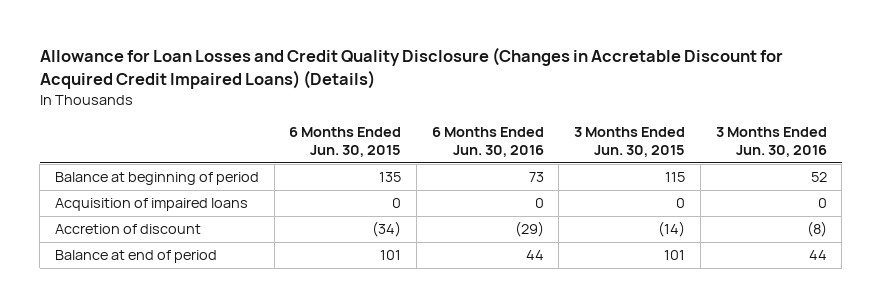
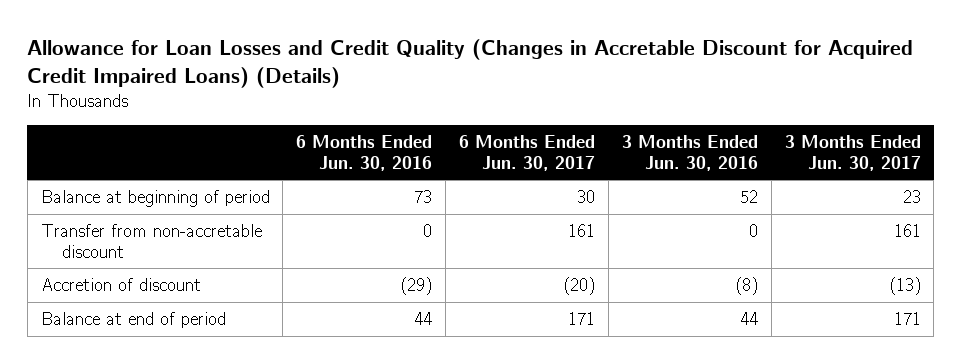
[39,47,783,90] Allowance for Loan Losses and Credit Quality Disclosure (Changes in Accretable Discount for Acquired Credit Impaired Loans) (Details) -> [27,39,914,88] Allowance for Loan Losses and Credit Quality (Changes in Accretable Discount for Acquired Credit Impaired Loans) (Details)
[289,127,402,158] 6 Months Ended Jun. 30, 2015 -> none
[574,127,686,158] 3 Months Ended Jun. 30, 2015 -> none
none -> [459,134,596,171] 6 Months Ended Jun. 30, 2017
none -> [784,134,921,171] 3 Months Ended Jun. 30, 2017
[55,198,249,212] Acquisition of impaired loans -> [40,223,262,258] Transfer from non-accretable discount

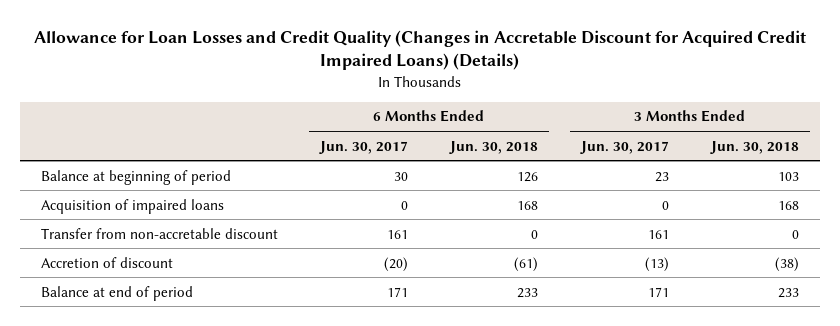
[296,134,433,171] 6 Months Ended Jun. 30, 2016 -> none
[621,134,758,171] 3 Months Ended Jun. 30, 2016 -> none
none -> [449,140,539,154] Jun. 30, 2018
none -> [710,140,800,154] Jun. 30, 2018
none -> [40,198,224,214] Acquisition of impaired loans

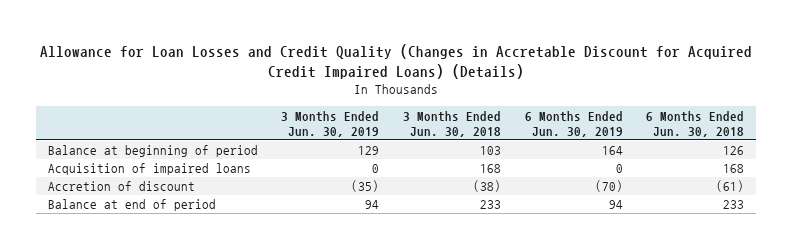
[319,140,409,154] Jun. 30, 2017 -> none
[579,140,669,154] Jun. 30, 2017 -> none
none -> [281,110,380,137] 3 Months Ended Jun. 30, 2019
none -> [524,110,623,137] 6 Months Ended Jun. 30, 2019
[40,227,278,239] Transfer from non-accretable discount -> none

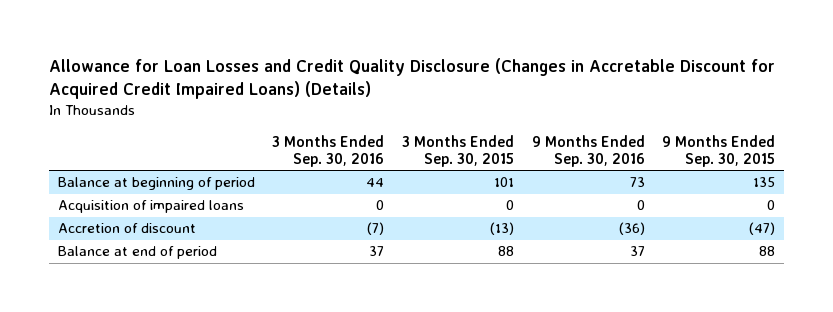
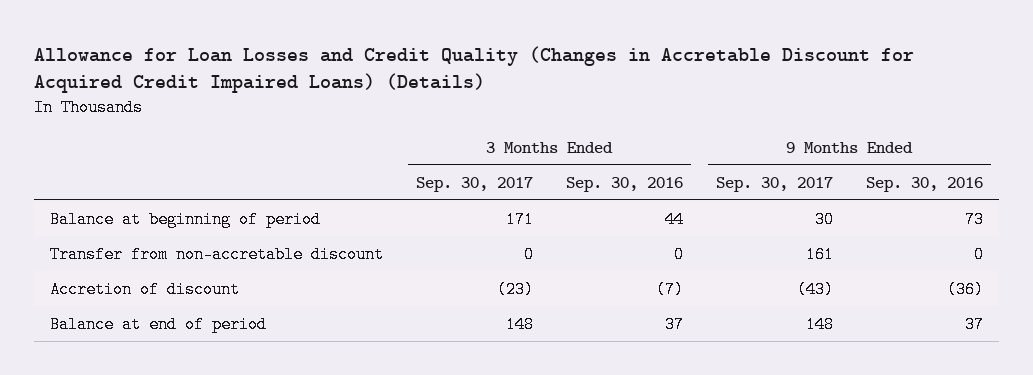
[49,58,776,100] Allowance for Loan Losses and Credit Quality Disclosure (Changes in Accretable Discount for Acquired Credit Impaired Loans) (Details) -> [33,45,914,94] Allowance for Loan Losses and Credit Quality (Changes in Accretable Discount for Acquired Credit Impaired Loans) (Details)
[402,134,515,168] 3 Months Ended Sep. 30, 2015 -> none
[662,134,776,168] 9 Months Ended Sep. 30, 2015 -> none
none -> [415,176,533,192] Sep. 30, 2017
none -> [715,176,833,192] Sep. 30, 2017
[57,200,244,214] Acquisition of impaired loans -> [49,245,384,263] Transfer from non-accretable discount

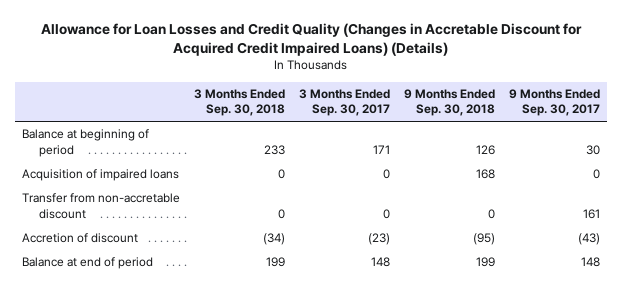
[565,176,683,192] Sep. 30, 2016 -> none
[865,176,983,192] Sep. 30, 2016 -> none
none -> [194,89,286,117] 3 Months Ended Sep. 30, 2018
none -> [404,89,496,117] 9 Months Ended Sep. 30, 2018
none -> [22,169,180,182] Acquisition of impaired loans

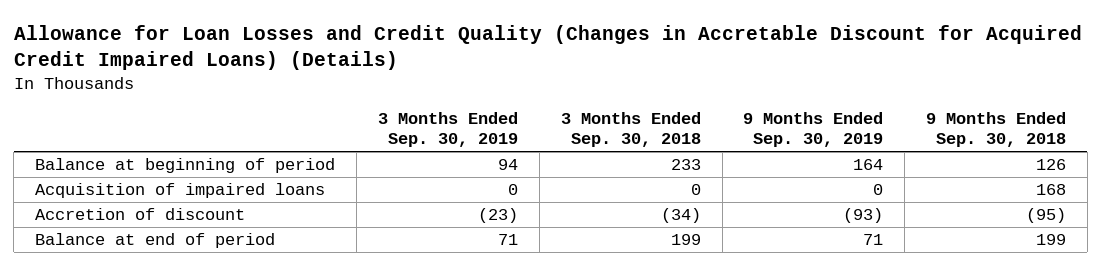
[299,89,391,117] 3 Months Ended Sep. 30, 2017 -> none
[509,89,601,117] 9 Months Ended Sep. 30, 2017 -> none
none -> [377,111,518,148] 3 Months Ended Sep. 30, 2019
none -> [743,111,884,148] 9 Months Ended Sep. 30, 2019
[22,193,181,219] Transfer from non-accretable discount -> none

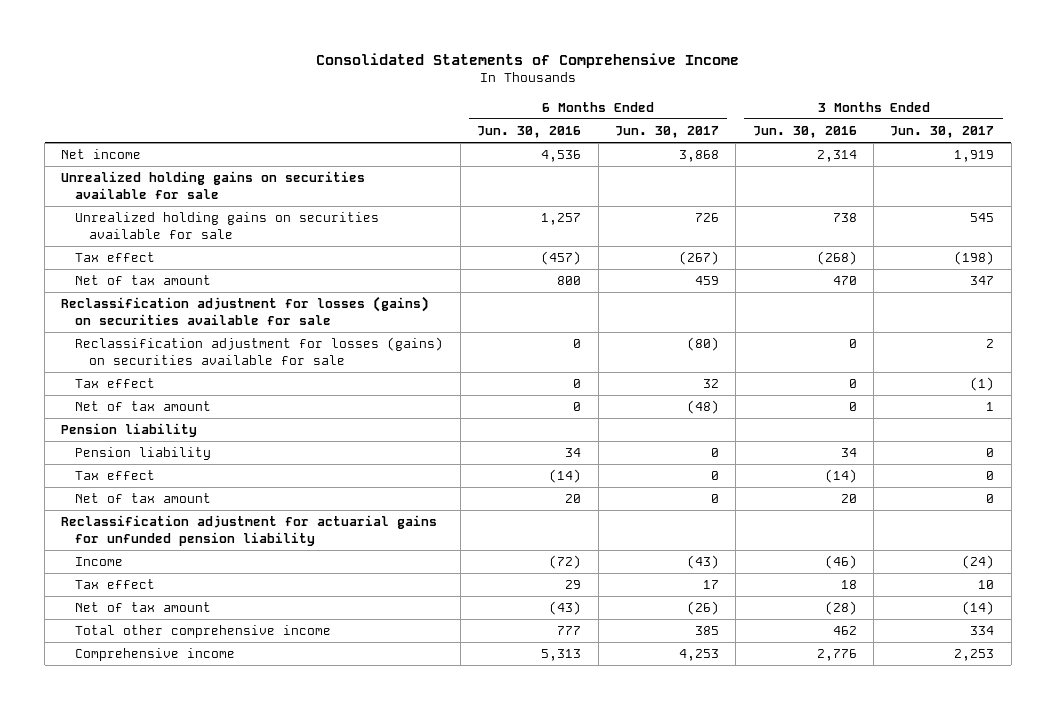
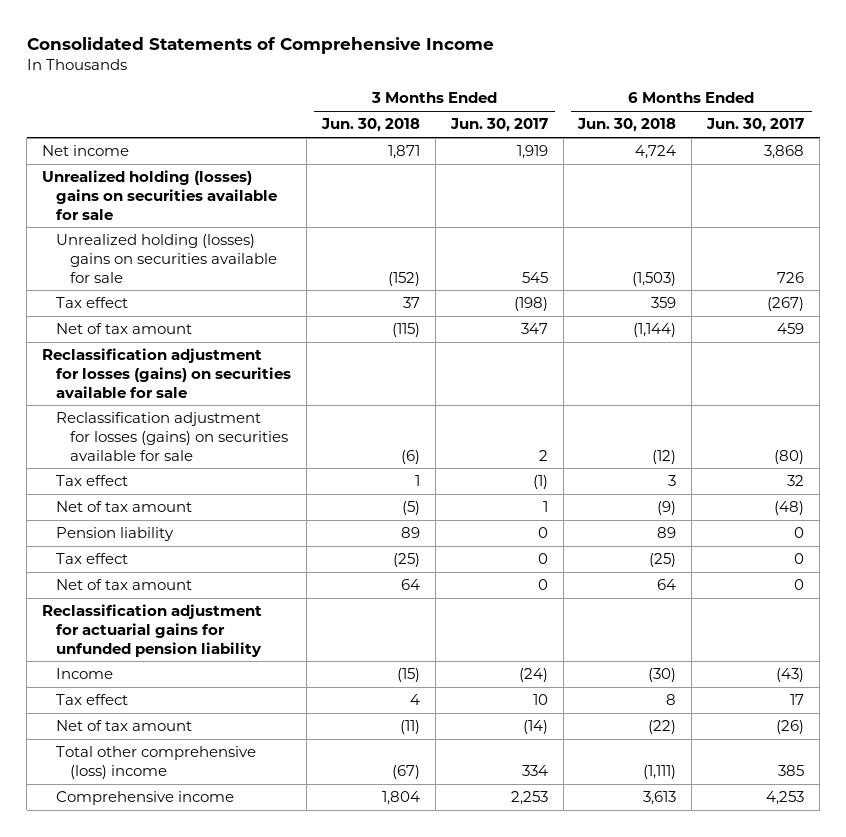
[477,125,582,138] Jun. 30, 2016 -> none
[752,125,857,138] Jun. 30, 2016 -> none
none -> [320,118,420,133] Jun. 30, 2018
none -> [577,118,677,133] Jun. 30, 2018
[61,171,366,199] Unrealized holding gains on securities available for sale -> [42,170,278,220] Unrealized holding (losses) gains on securities available for sale
[75,212,380,239] Unrealized holding gains on securities available for sale -> [56,234,278,283] Unrealized holding (losses) gains on securities available for sale
[61,423,198,438] Pension liability -> none
[75,625,332,639] Total other comprehensive income -> [56,746,257,779] Total other comprehensive (loss) income

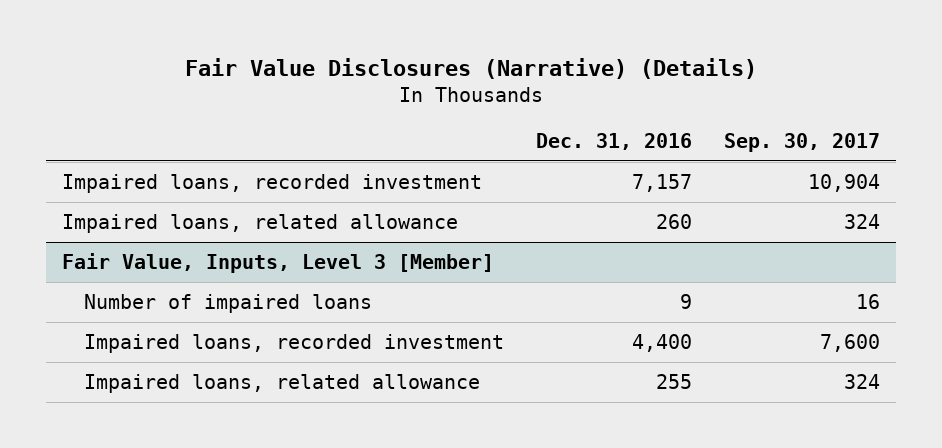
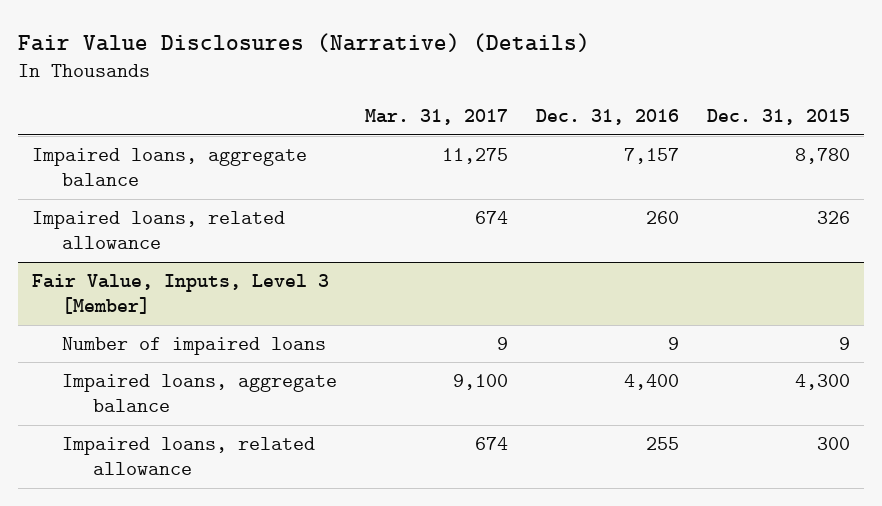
[724,133,881,153] Sep. 30, 2017 -> none
none -> [365,109,509,126] Mar. 31, 2017
none -> [706,109,850,126] Dec. 31, 2015
[61,173,482,193] Impaired loans, recorded investment -> [31,147,307,187] Impaired loans, aggregate balance
[83,333,504,353] Impaired loans, recorded investment -> [62,373,338,413] Impaired loans, aggregate balance

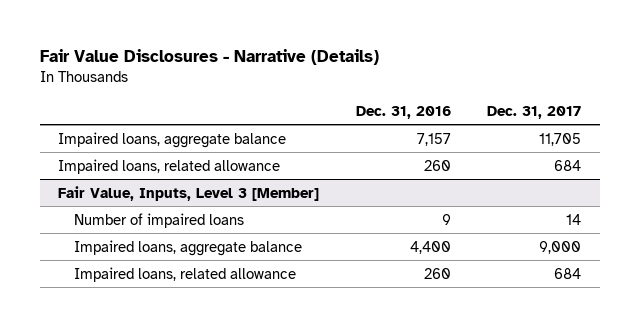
[17,32,590,52] Fair Value Disclosures (Narrative) (Details) -> [39,49,379,66] Fair Value Disclosures - Narrative (Details)
[365,109,509,126] Mar. 31, 2017 -> none
[706,109,850,126] Dec. 31, 2015 -> none
none -> [487,105,582,119] Dec. 31, 2017
[645,436,679,450] 255 -> [423,267,451,279] 260

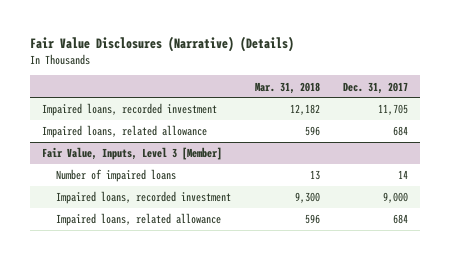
[39,49,379,66] Fair Value Disclosures - Narrative (Details) -> [29,36,294,53] Fair Value Disclosures (Narrative) (Details)
[355,105,451,119] Dec. 31, 2016 -> none
none -> [254,81,320,94] Mar. 31, 2018
[57,131,286,148] Impaired loans, aggregate balance -> [41,103,217,117] Impaired loans, recorded investment
[74,239,303,256] Impaired loans, aggregate balance -> [56,191,232,205] Impaired loans, recorded investment

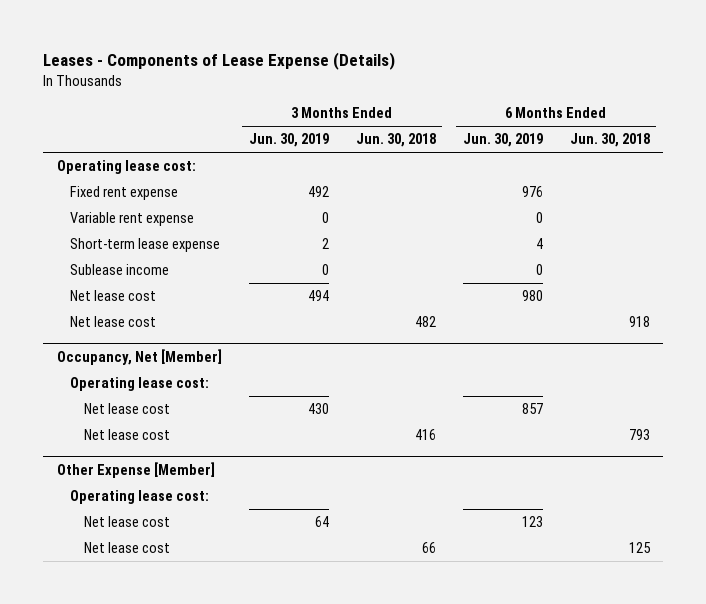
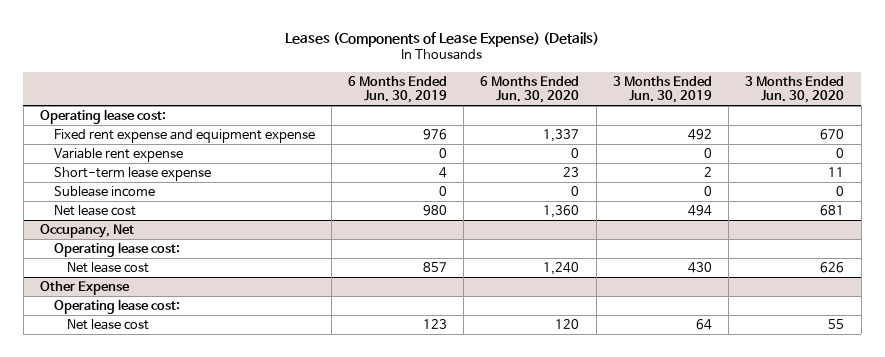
[43,51,396,70] Leases - Components of Lease Expense (Details) -> [285,31,600,47] Leases (Components of Lease Expense) (Details)
[355,133,436,148] Jun. 30, 2018 -> none
[569,133,650,148] Jun. 30, 2018 -> none
none -> [480,75,580,104] 6 Months Ended Jun. 30, 2020
none -> [745,75,845,104] 3 Months Ended Jun. 30, 2020
[70,186,179,201] Fixed rent expense -> [53,129,315,144] Fixed rent expense and equipment expense
[70,316,157,328] Net lease cost -> none
[56,348,222,365] Occupancy, Net [Member] -> [40,224,135,239] Occupancy, Net
[83,429,170,441] Net lease cost -> none
[56,461,215,478] Other Expense [Member] -> [40,281,131,296] Other Expense
[83,542,170,554] Net lease cost -> none

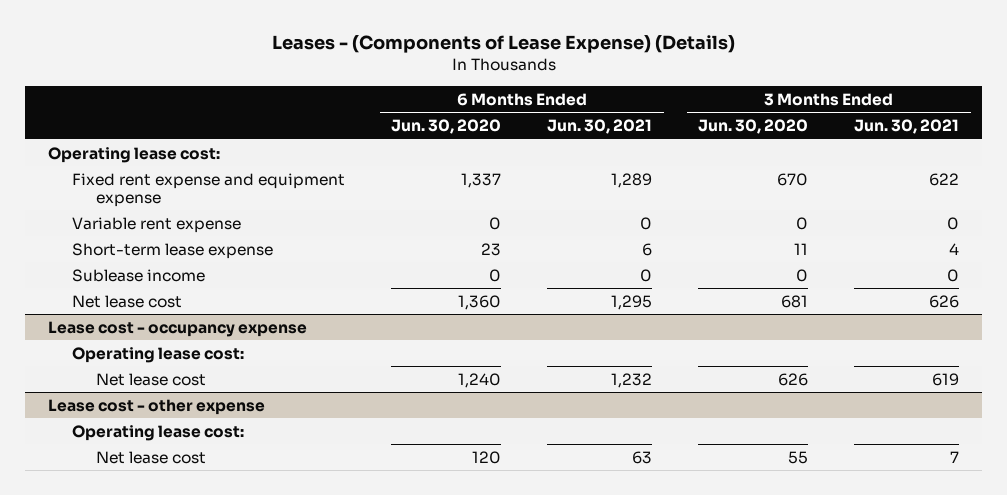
[285,31,600,47] Leases (Components of Lease Expense) (Details) -> [271,35,735,54] Leases - (Components of Lease Expense) (Details)
[348,75,448,104] 6 Months Ended Jun. 30, 2019 -> none
[612,75,712,104] 3 Months Ended Jun. 30, 2019 -> none
none -> [547,119,653,135] Jun. 30, 2021
none -> [854,119,960,135] Jun. 30, 2021
[40,224,135,239] Occupancy, Net -> [48,320,308,337] Lease cost - occupancy expense
[40,281,131,296] Other Expense -> [48,398,266,415] Lease cost - other expense

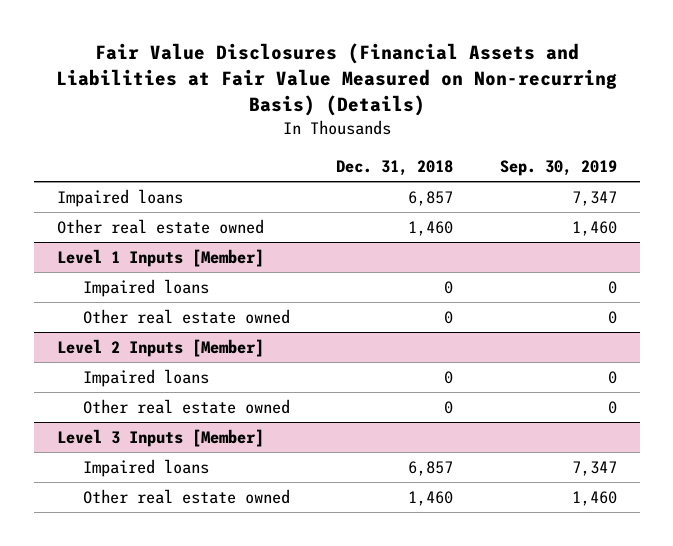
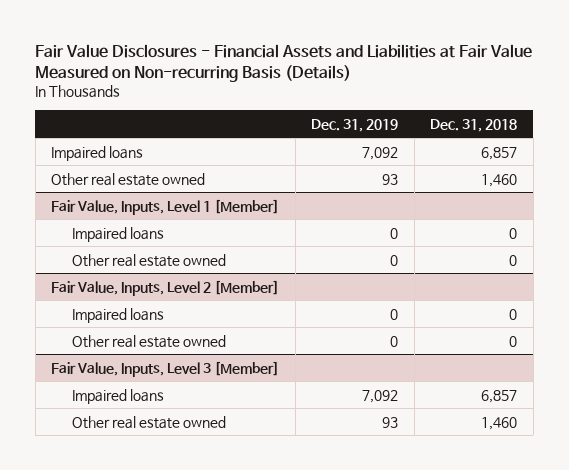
[55,43,617,117] Fair Value Disclosures (Financial Assets and Liabilities at Fair Value Measured on Non-recurring Basis) (Details) -> [35,43,533,82] Fair Value Disclosures - Financial Assets and Liabilities at Fair Value Measured on Non-recurring Basis (Details)
[499,159,617,176] Sep. 30, 2019 -> none
none -> [311,118,399,132] Dec. 31, 2019
[56,249,264,268] Level 1 Inputs [Member] -> [51,198,280,215] Fair Value, Inputs, Level 1 [Member]
[56,339,264,358] Level 2 Inputs [Member] -> [51,279,280,296] Fair Value, Inputs, Level 2 [Member]
[56,429,264,448] Level 3 Inputs [Member] -> [51,360,280,377] Fair Value, Inputs, Level 3 [Member]

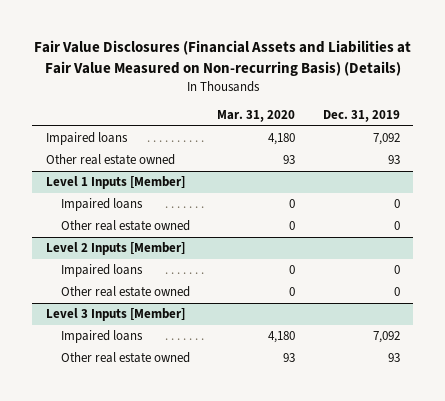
[35,43,533,82] Fair Value Disclosures - Financial Assets and Liabilities at Fair Value Measured on Non-recurring Basis (Details) -> [33,40,411,77] Fair Value Disclosures (Financial Assets and Liabilities at Fair Value Measured on Non-recurring Basis) (Details)
[430,118,518,132] Dec. 31, 2018 -> none
none -> [217,110,296,123] Mar. 31, 2020
[51,198,280,215] Fair Value, Inputs, Level 1 [Member] -> [45,176,185,190] Level 1 Inputs [Member]
[51,279,280,296] Fair Value, Inputs, Level 2 [Member] -> [45,242,185,256] Level 2 Inputs [Member]
[51,360,280,377] Fair Value, Inputs, Level 3 [Member] -> [45,308,185,322] Level 3 Inputs [Member]

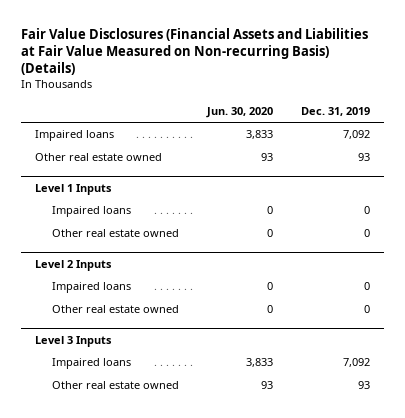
[217,110,296,123] Mar. 31, 2020 -> none
none -> [205,106,273,118] Jun. 30, 2020
[45,176,185,190] Level 1 Inputs [Member] -> [35,183,113,195] Level 1 Inputs
[45,242,185,256] Level 2 Inputs [Member] -> [35,259,113,271] Level 2 Inputs
[45,308,185,322] Level 3 Inputs [Member] -> [35,335,113,347] Level 3 Inputs

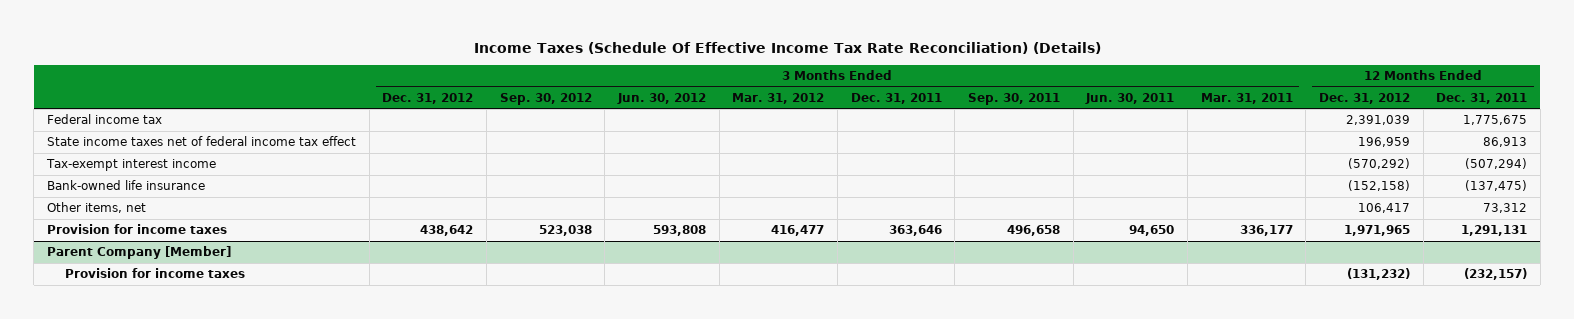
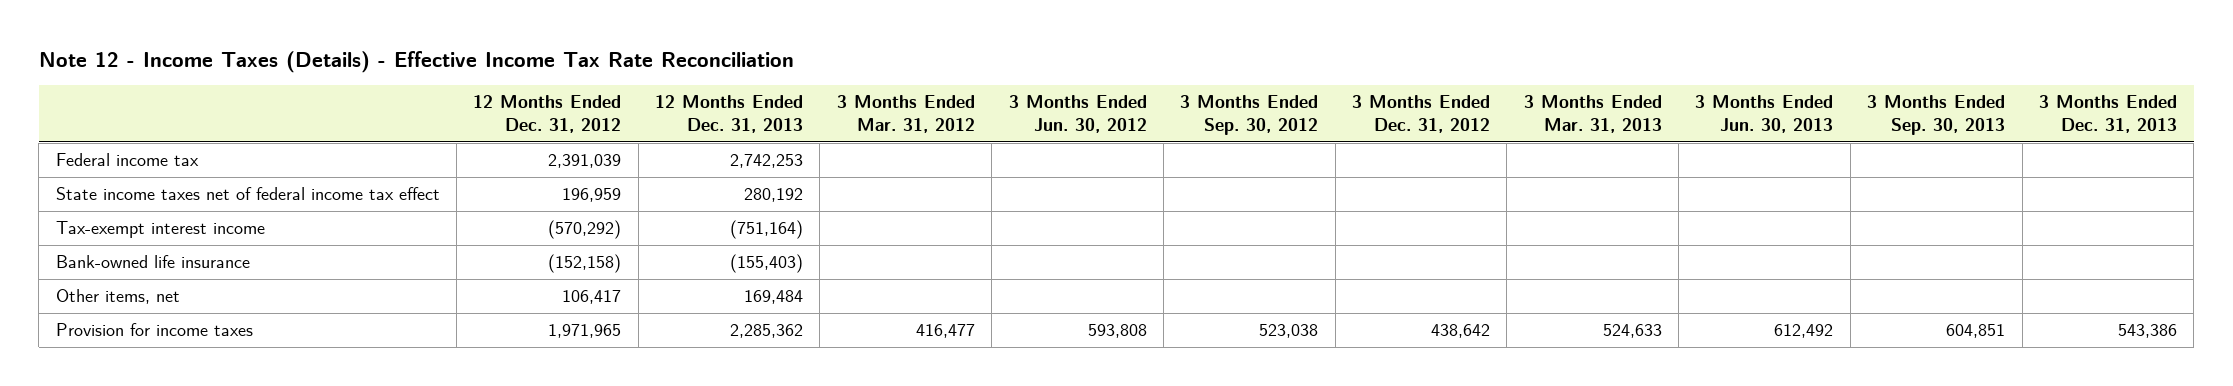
[474,41,1102,54] Income Taxes (Schedule Of Effective Income Tax Rate Reconciliation) (Details) -> [38,50,794,73] Note 12 - Income Taxes (Details) - Effective Income Tax Rate Reconciliation
[850,92,942,104] Dec. 31, 2011 -> none
[967,92,1060,105] Sep. 30, 2011 -> none
[1085,92,1175,104] Jun. 30, 2011 -> none
[1200,92,1293,104] Mar. 31, 2011 -> none
[1436,92,1528,104] Dec. 31, 2011 -> none
none -> [655,95,804,133] 12 Months Ended Dec. 31, 2013
none -> [1523,95,1662,133] 3 Months Ended Mar. 31, 2013
none -> [1695,95,1834,133] 3 Months Ended Jun. 30, 2013
none -> [1867,95,2006,135] 3 Months Ended Sep. 30, 2013
none -> [2038,95,2177,133] 3 Months Ended Dec. 31, 2013
[46,246,231,260] Parent Company [Member] -> none
[64,268,245,279] Provision for income taxes -> none

